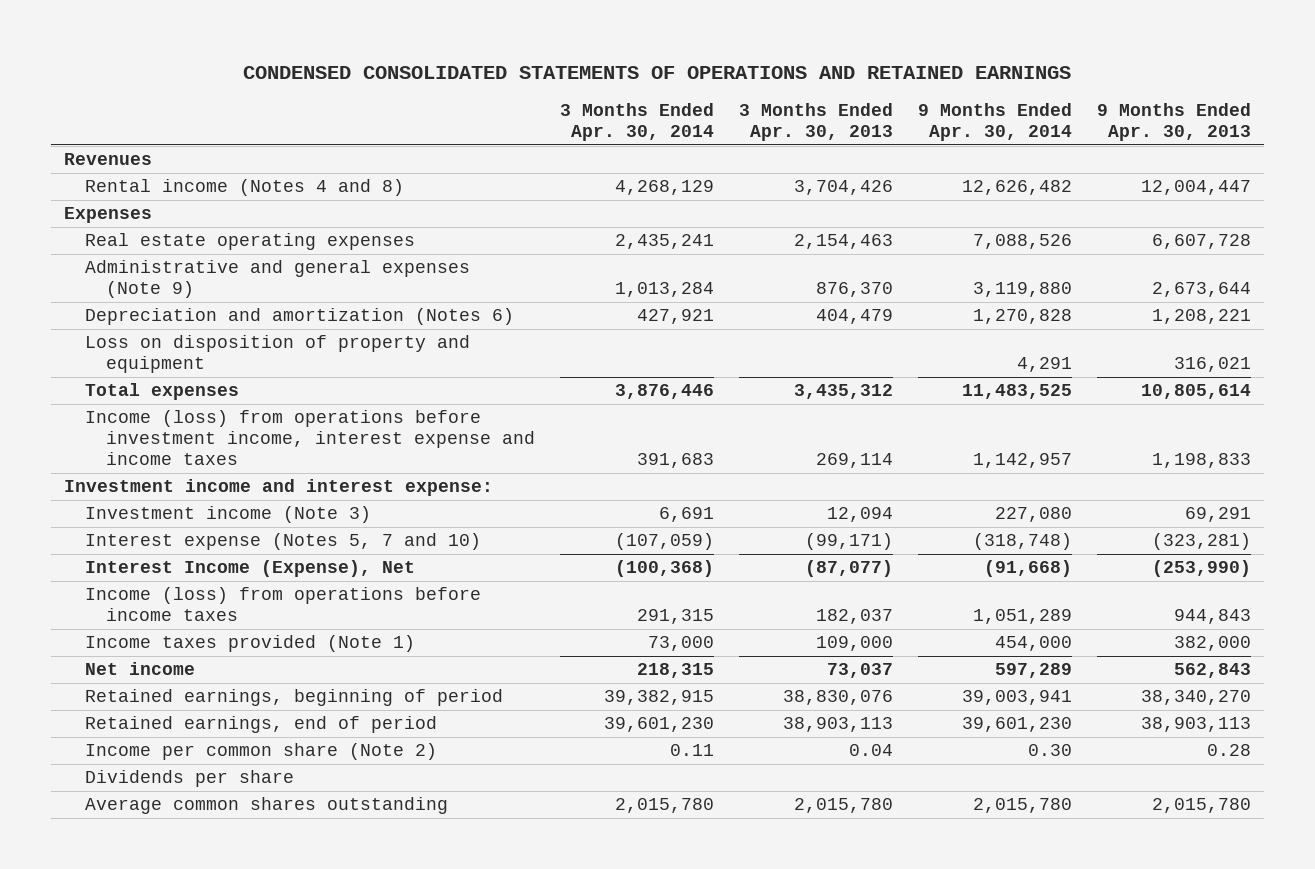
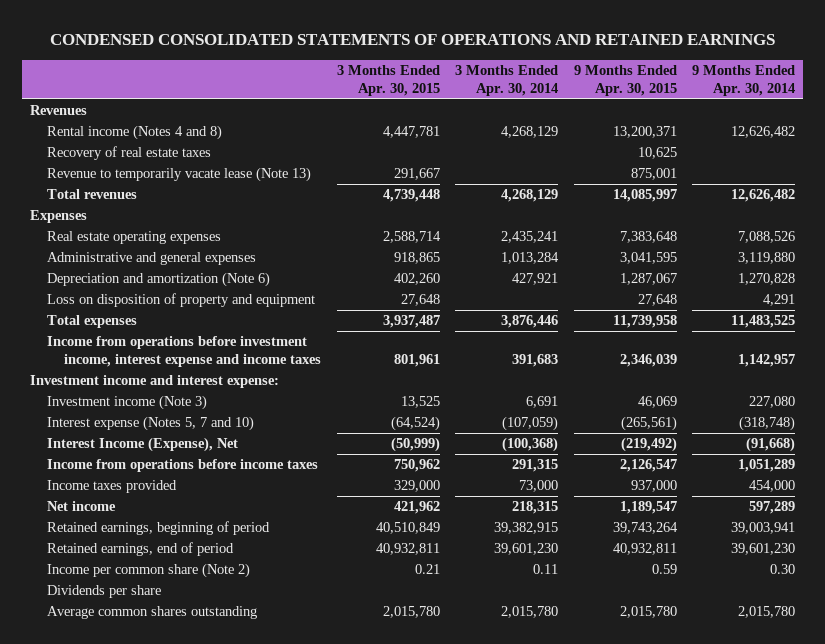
[738,102,893,141] 3 Months Ended Apr. 30, 2013 -> none
[1097,102,1252,141] 9 Months Ended Apr. 30, 2013 -> none
none -> [336,65,440,96] 3 Months Ended Apr. 30, 2015
none -> [573,65,677,96] 9 Months Ended Apr. 30, 2015
none -> [47,146,212,161] Recovery of real estate taxes
none -> [47,167,312,183] Revenue to temporarily vacate lease (Note 13)
none -> [47,189,138,200] Total revenues
[84,260,470,299] Administrative and general expenses (Note 9) -> [47,252,257,266] Administrative and general expenses
[84,308,514,326] Depreciation and amortization (Notes 6) -> [47,272,271,288] Depreciation and amortization (Note 6)
[84,410,535,466] Income (loss) from operations before investment income, interest expense and income taxes -> [47,336,322,367] Income from operations before investment income, interest expense and income taxes
[84,587,481,622] Income (loss) from operations before income taxes -> [47,459,319,473] Income from operations before income taxes
[84,635,415,653] Income taxes provided (Note 1) -> [47,480,178,494] Income taxes provided

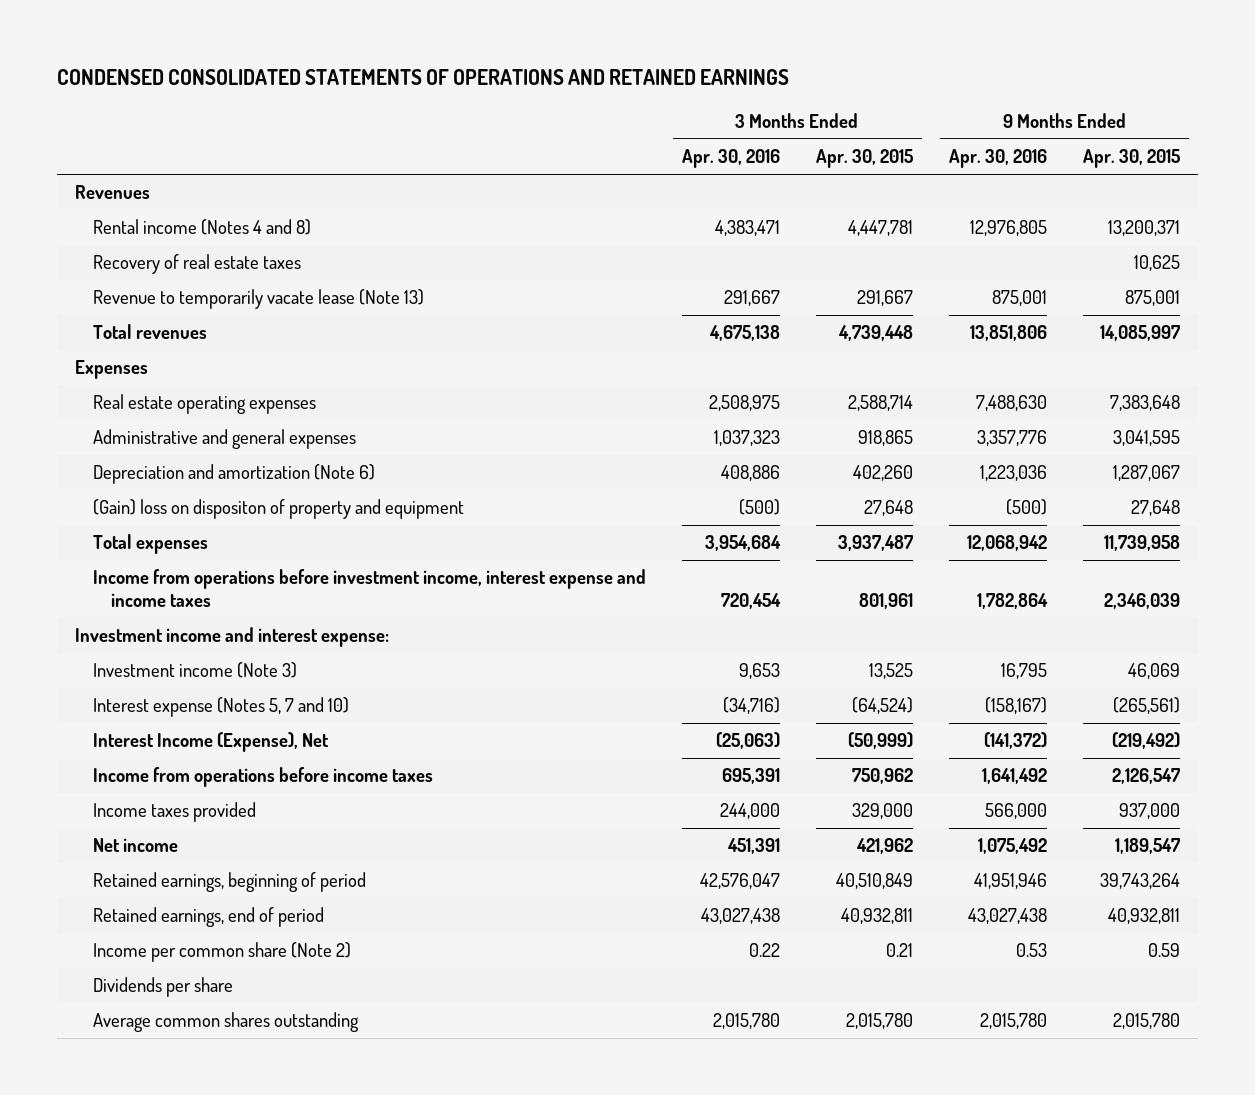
[455,65,559,96] 3 Months Ended Apr. 30, 2014 -> none
[692,65,796,96] 9 Months Ended Apr. 30, 2014 -> none
none -> [681,149,780,169] Apr. 30, 2016
none -> [949,149,1048,169] Apr. 30, 2016
[47,293,316,308] Loss on disposition of property and equipment -> [92,499,464,520] (Gain) loss on dispositon of property and equipment

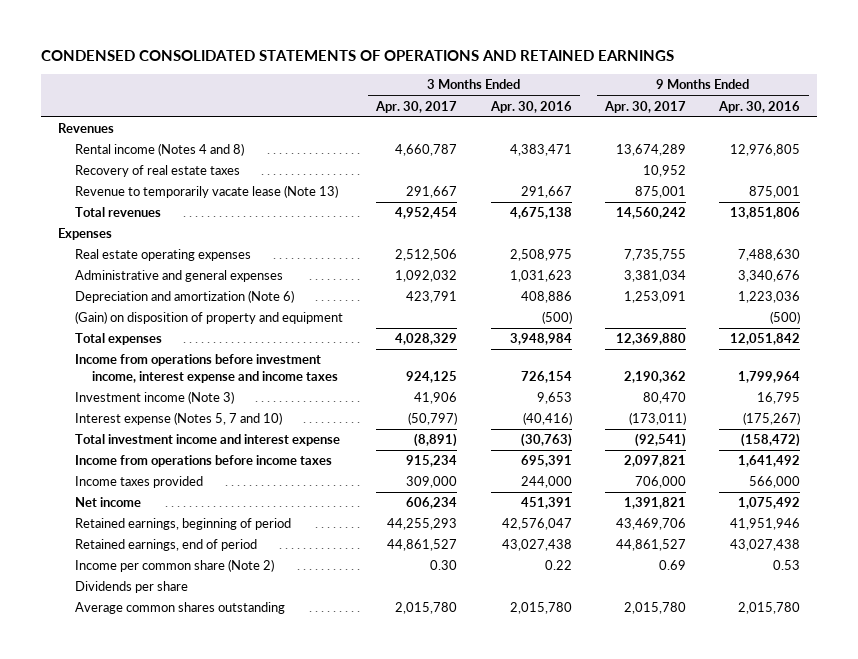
[816,149,914,169] Apr. 30, 2015 -> none
[1083,149,1181,169] Apr. 30, 2015 -> none
none -> [375,100,458,113] Apr. 30, 2017
none -> [603,100,686,113] Apr. 30, 2017
[713,430,780,447] 1,037,323 -> [509,270,572,283] 1,031,623
[977,430,1048,447] 3,357,776 -> [738,270,801,283] 3,340,676
[74,627,389,648] Investment income and interest expense: -> none
[92,499,464,520] (Gain) loss on dispositon of property and equipment -> [74,311,343,325] (Gain) on disposition of property and equipment
[704,535,781,552] 3,954,684 -> [509,333,572,346] 3,948,984
[967,535,1048,552] 12,068,942 -> [730,333,801,346] 12,051,842
[720,592,781,609] 720,454 -> [520,370,572,383] 726,154
[977,592,1049,609] 1,782,864 -> [738,370,801,383] 1,799,964
[92,732,329,753] Interest Income (Expense), Net -> none
[722,697,780,715] (34,716) -> [522,412,572,426] (40,416)
[985,697,1048,715] (158,167) -> [743,412,801,426] (175,267)
none -> [74,434,340,447] Total investment income and interest expense

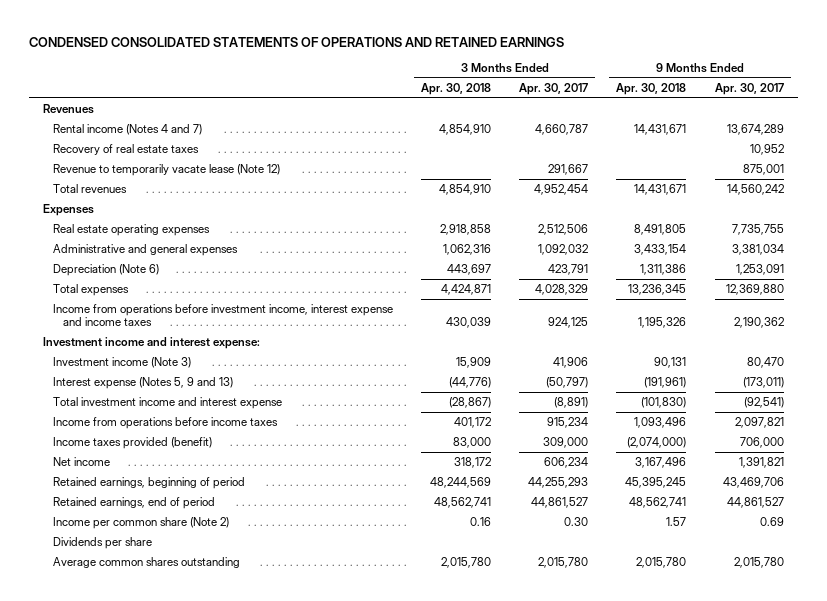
[489,100,572,113] Apr. 30, 2016 -> none
[718,100,801,113] Apr. 30, 2016 -> none
none -> [421,82,492,95] Apr. 30, 2018
none -> [616,82,687,95] Apr. 30, 2018
[74,143,244,157] Rental income (Notes 4 and 8) -> [53,124,203,136] Rental income (Notes 4 and 7)
[74,185,338,199] Revenue to temporarily vacate lease (Note 13) -> [53,164,281,177] Revenue to temporarily vacate lease (Note 12)
[74,311,343,325] (Gain) on disposition of property and equipment -> none
[74,290,294,304] Depreciation and amortization (Note 6) -> [53,264,160,277] Depreciation (Note 6)
none -> [43,337,261,350] Investment income and interest expense:
[74,412,282,426] Interest expense (Notes 5, 7 and 10) -> [53,377,234,390] Interest expense (Notes 5, 9 and 13)
[74,476,203,489] Income taxes provided -> [53,437,213,450] Income taxes provided (benefit)

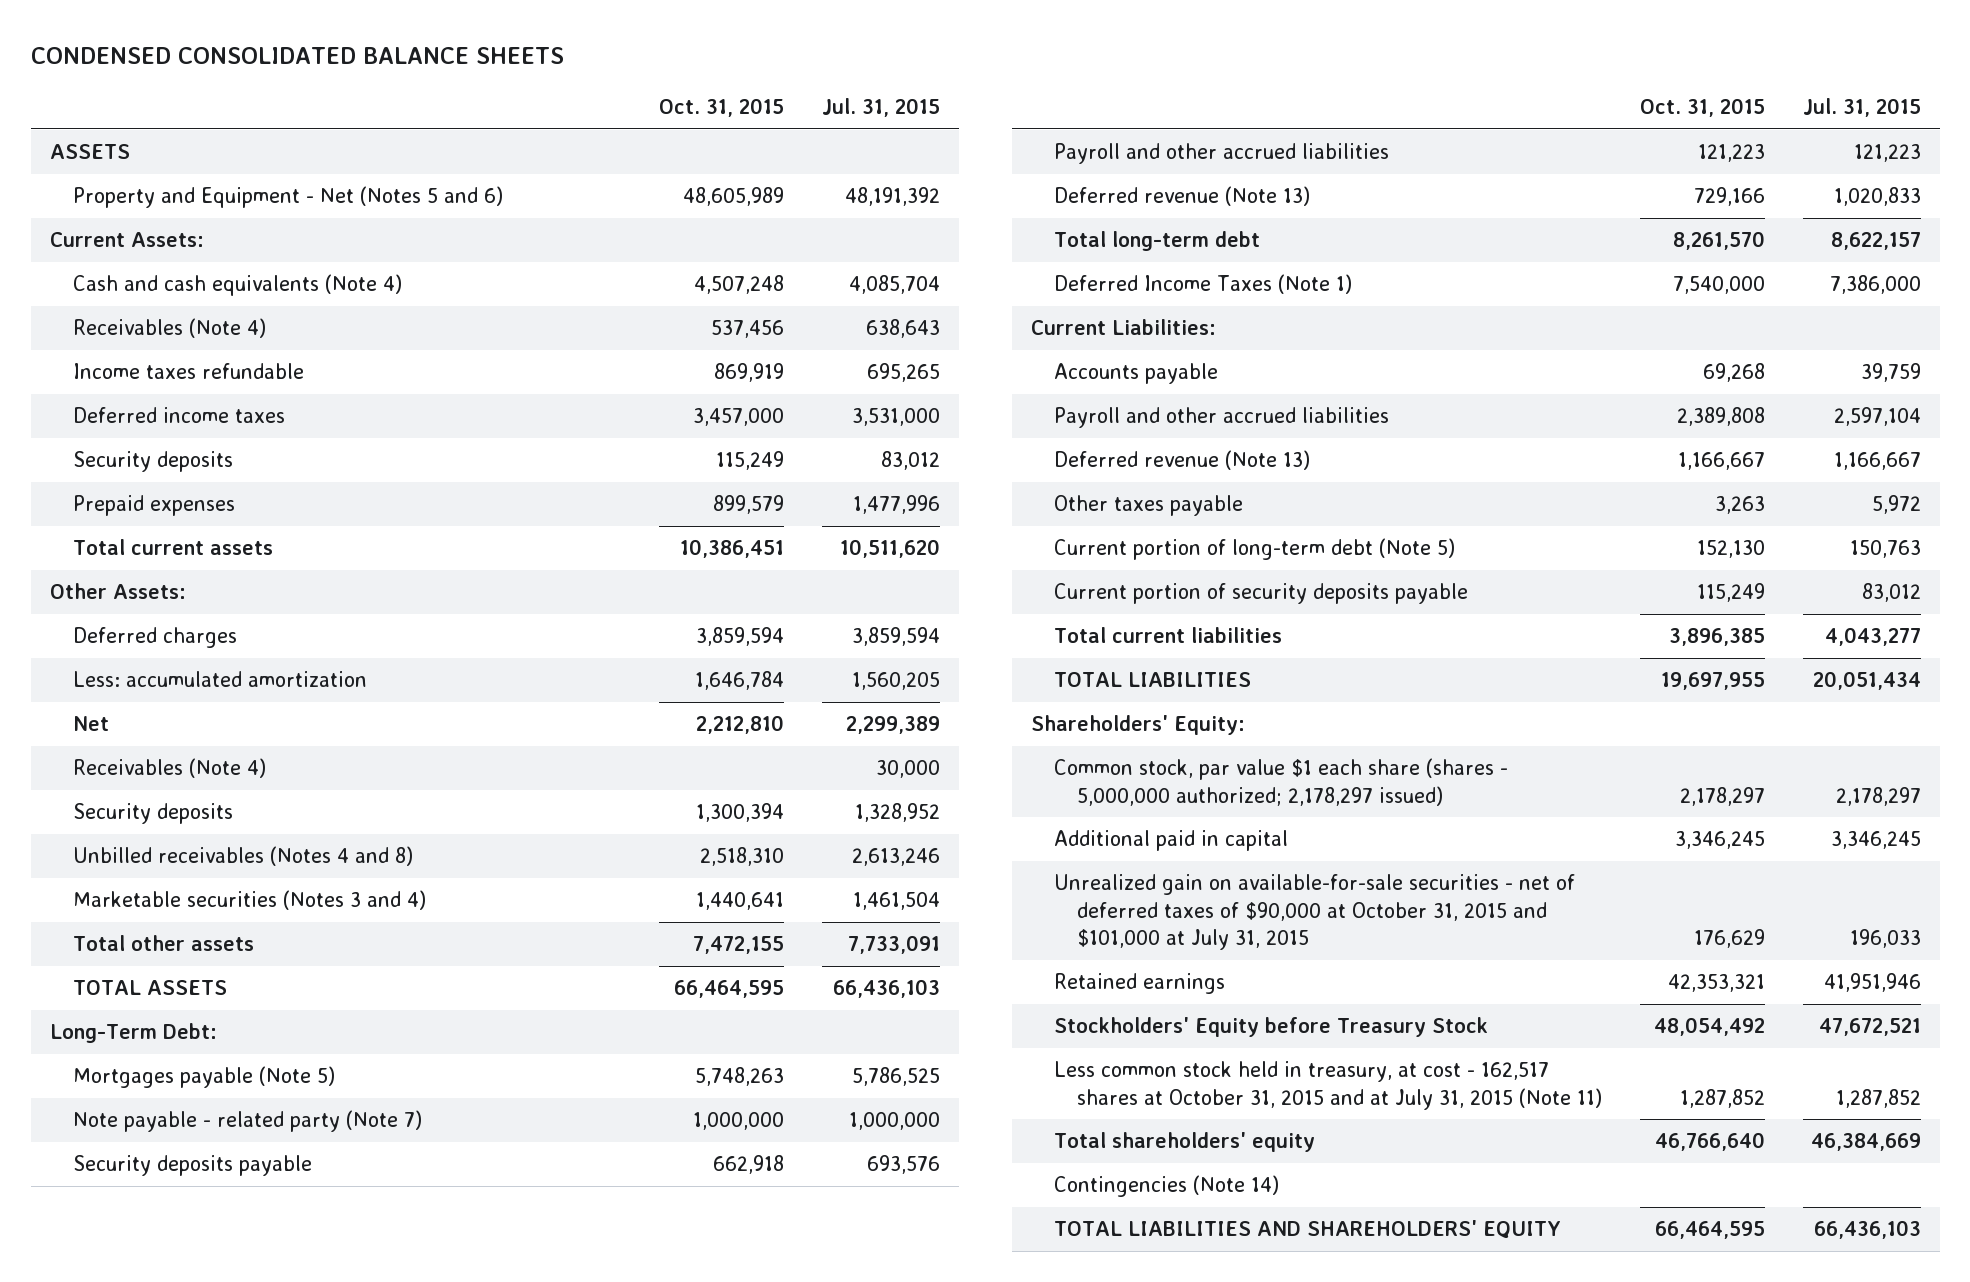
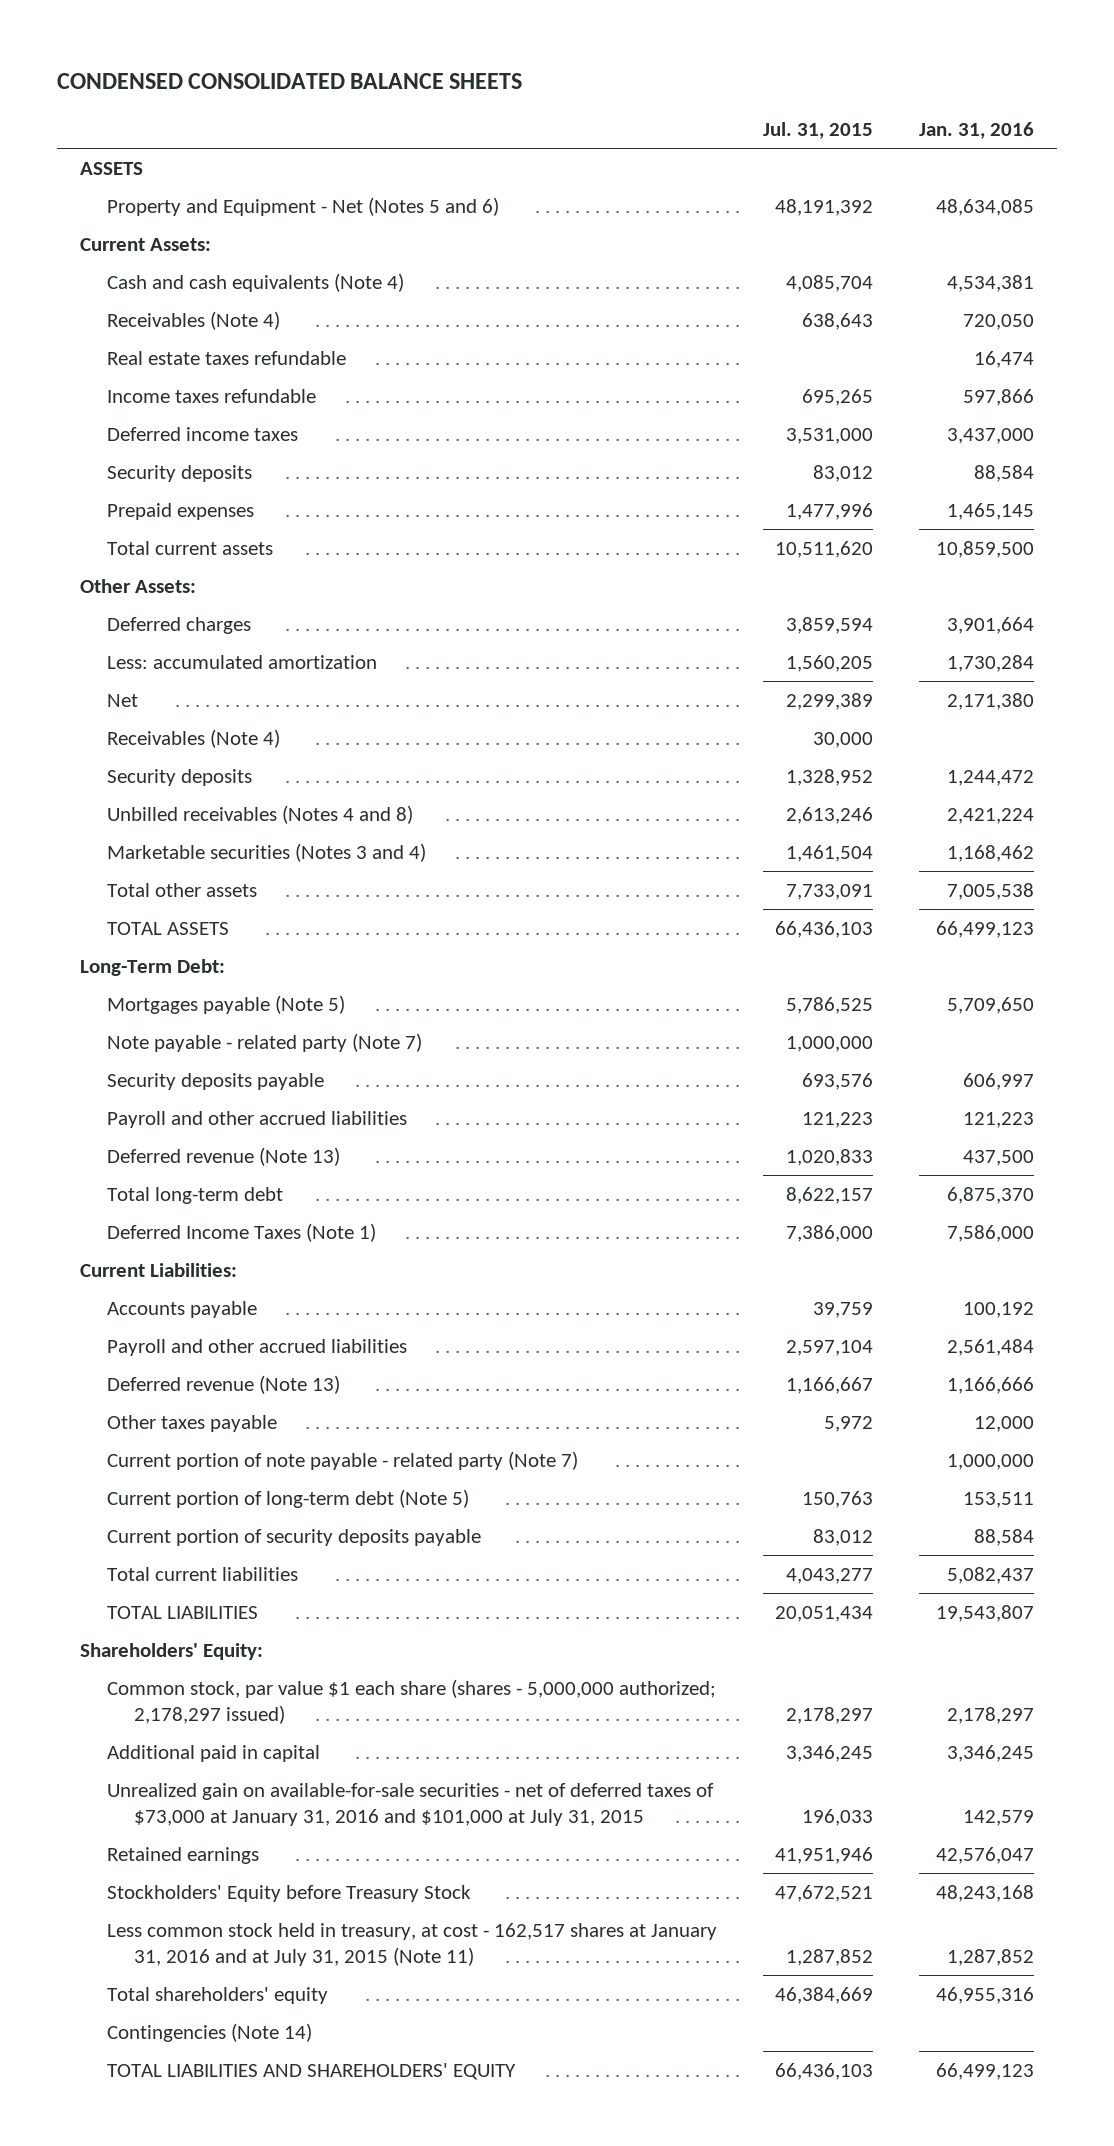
[658,97,784,117] Oct. 31, 2015 -> none
none -> [919,121,1035,139] Jan. 31, 2016
none -> [106,350,346,365] Real estate taxes refundable
none -> [106,1450,578,1470] Current portion of note payable - related party (Note 7)
[1053,874,1575,951] Unrealized gain on available-for-sale securities - net of deferred taxes of $90,000 at October 31, 2015 and $101,000 at July 31, 2015 -> [106,1782,714,1826] Unrealized gain on available-for-sale securities - net of deferred taxes of $73,000 at January 31, 2016 and $101,000 at July 31, 2015
[1053,1061,1602,1110] Less common stock held in treasury, at cost - 162,517 shares at October 31, 2015 and at July 31, 2015 (Note 11) -> [106,1922,717,1966] Less common stock held in treasury, at cost - 162,517 shares at January 31, 2016 and at July 31, 2015 (Note 11)

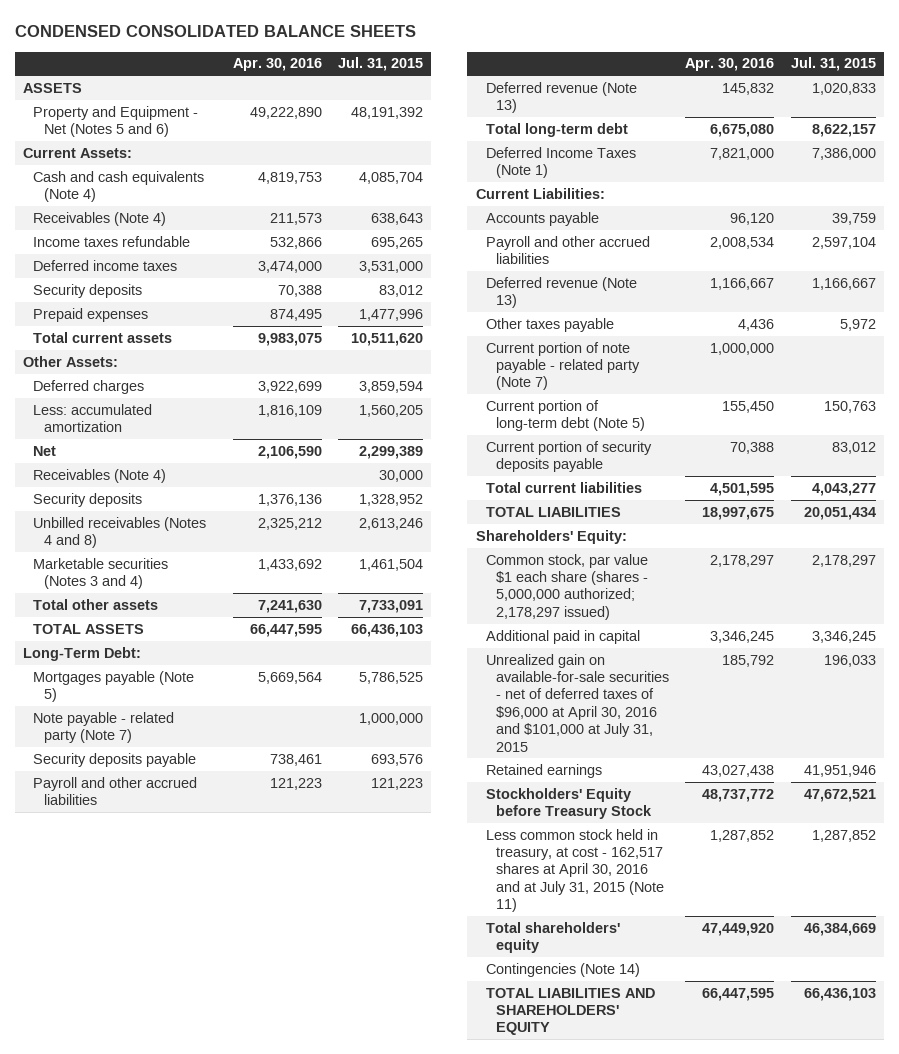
[919,121,1035,139] Jan. 31, 2016 -> none
none -> [232,58,322,72] Apr. 30, 2016
[106,350,346,365] Real estate taxes refundable -> none
[106,1782,714,1826] Unrealized gain on available-for-sale securities - net of deferred taxes of $73,000 at January 31, 2016 and $101,000 at July 31, 2015 -> [485,653,669,752] Unrealized gain on available-for-sale securities - net of deferred taxes of $96,000 at April 30, 2016 and $101,000 at July 31, 2015
[106,1922,717,1966] Less common stock held in treasury, at cost - 162,517 shares at January 31, 2016 and at July 31, 2015 (Note 11) -> [485,828,664,913] Less common stock held in treasury, at cost - 162,517 shares at April 30, 2016 and at July 31, 2015 (Note 11)

